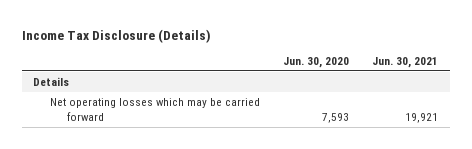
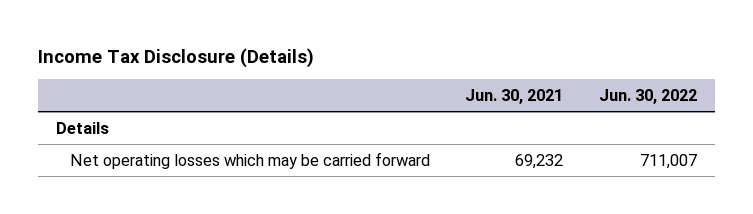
[283,57,350,69] Jun. 30, 2020 -> none
none -> [598,89,697,105] Jun. 30, 2022
[405,112,439,123] 19,921 -> [515,153,564,169] 69,232

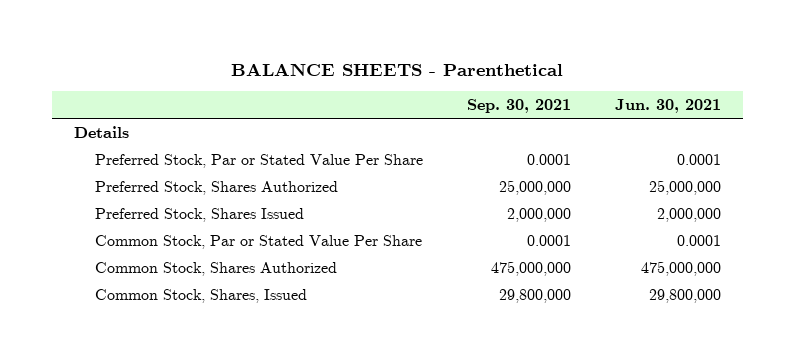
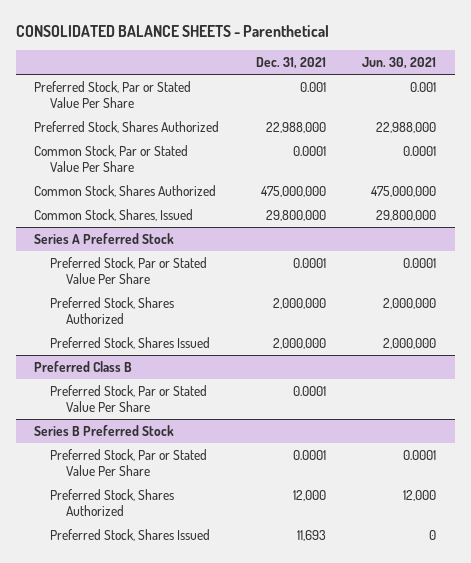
[231,62,564,76] BALANCE SHEETS - Parenthetical -> [16,24,330,37] CONSOLIDATED BALANCE SHEETS - Parenthetical
[466,99,571,114] Sep. 30, 2021 -> none
none -> [255,57,326,70] Dec. 31, 2021
[74,125,130,138] Details -> none
[94,207,304,222] Preferred Stock, Shares Issued -> none
[676,153,721,165] 0.0001 -> [410,81,437,92] 0.001
[648,179,721,195] 25,000,000 -> [376,121,437,133] 22,988,000
none -> [34,232,175,244] Series A Preferred Stock
none -> [50,256,208,285] Preferred Stock, Par or Stated Value Per Share
none -> [50,296,175,325] Preferred Stock, Shares Authorized
none -> [50,336,211,349] Preferred Stock, Shares Issued
none -> [34,360,133,372] Preferred Class B
none -> [50,384,208,413] Preferred Stock, Par or Stated Value Per Share
none -> [34,424,175,436] Series B Preferred Stock
none -> [50,448,208,477] Preferred Stock, Par or Stated Value Per Share
none -> [50,488,175,517] Preferred Stock, Shares Authorized
none -> [50,528,211,541] Preferred Stock, Shares Issued

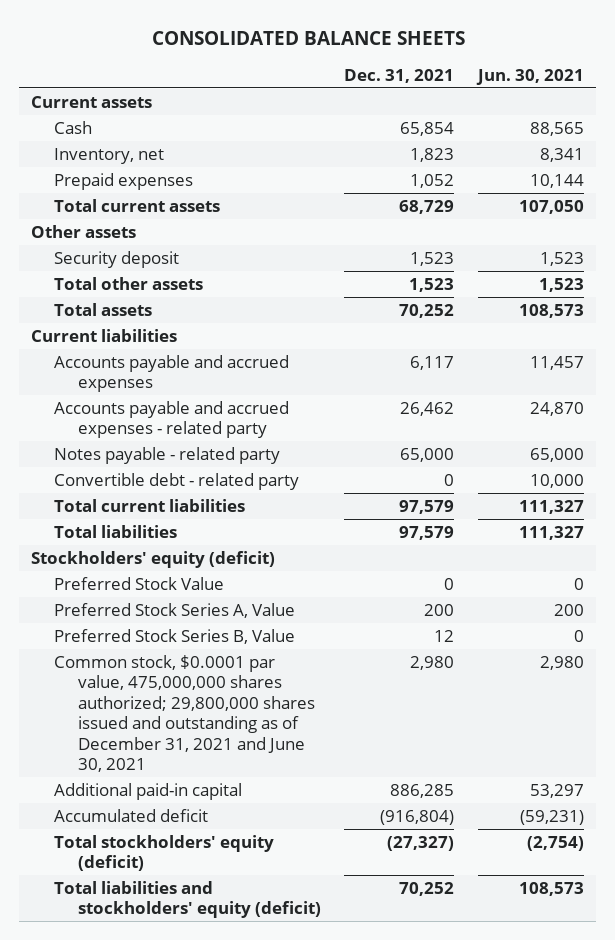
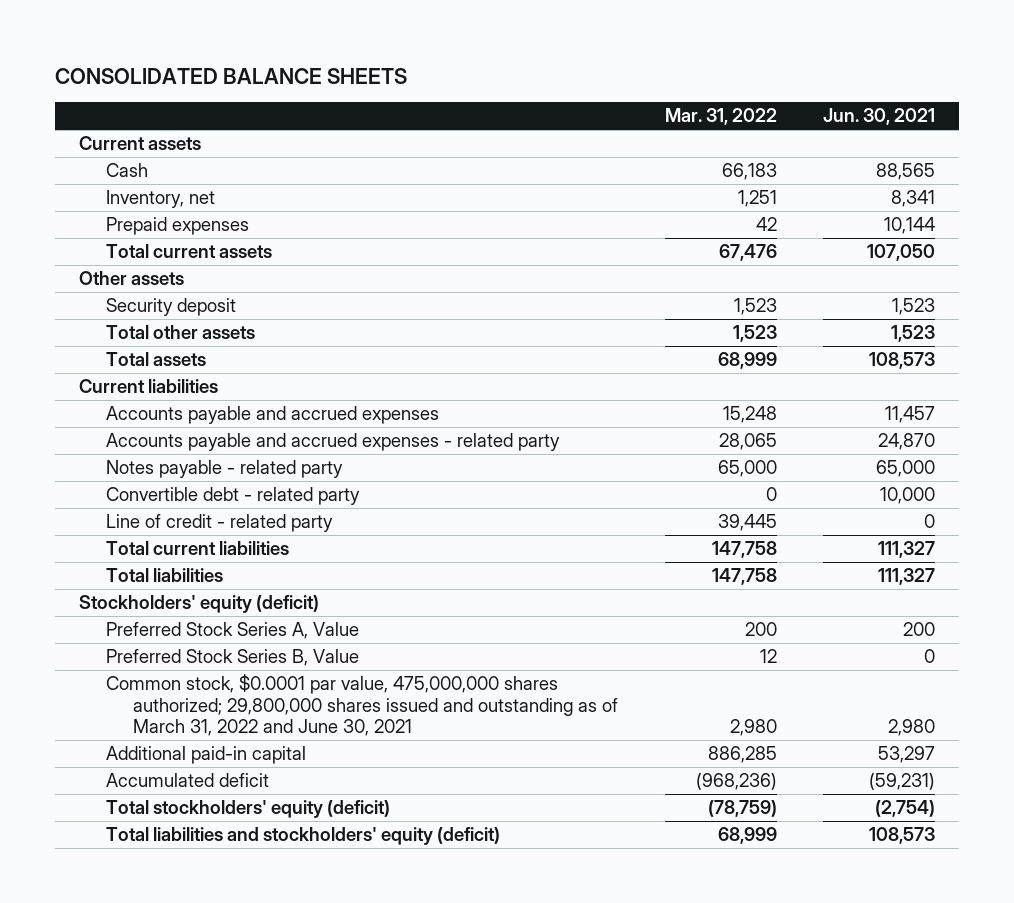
[344,68,455,83] Dec. 31, 2021 -> none
none -> [664,108,777,126] Mar. 31, 2022
none -> [105,514,333,533] Line of credit - related party
[54,576,225,590] Preferred Stock Value -> none
[54,654,315,773] Common stock, $0.0001 par value, 475,000,000 shares authorized; 29,800,000 shares issued and outstanding as of December 31, 2021 and June 30, 2021 -> [105,674,619,736] Common stock, $0.0001 par value, 475,000,000 shares authorized; 29,800,000 shares issued and outstanding as of March 31, 2022 and June 30, 2021

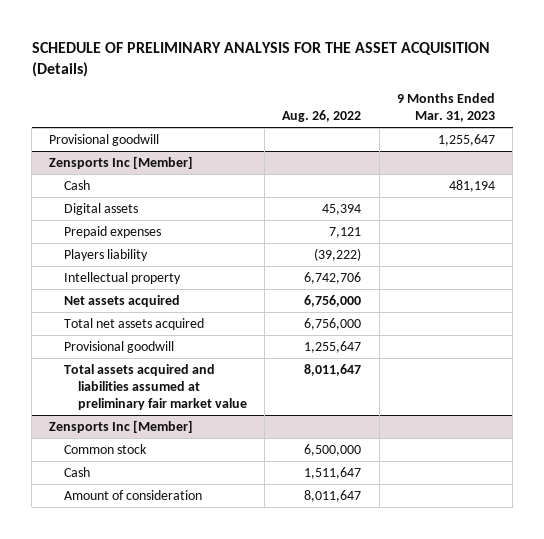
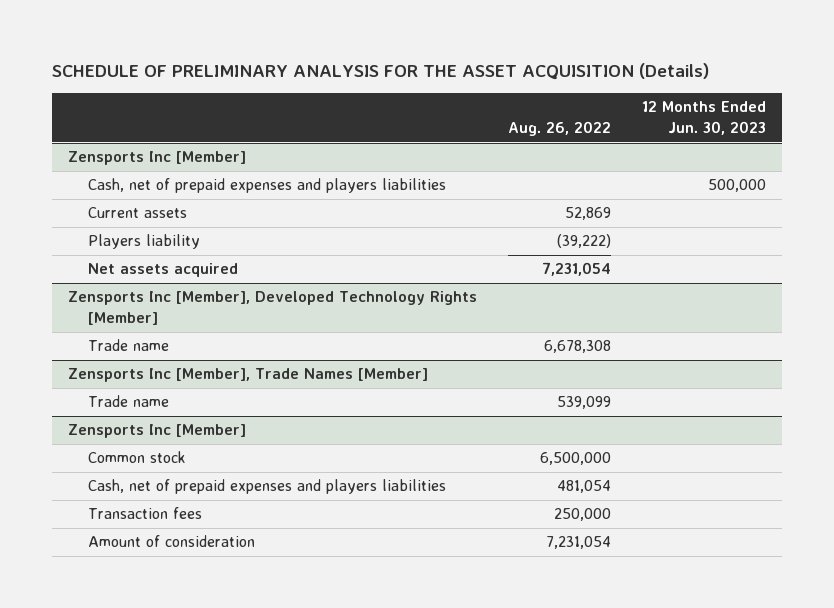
[396,93,495,123] 9 Months Ended Mar. 31, 2023 -> none
none -> [642,101,767,136] 12 Months Ended Jun. 30, 2023
[49,134,160,147] Provisional goodwill -> none
[63,203,138,216] Digital assets -> none
[63,226,161,239] Prepaid expenses -> none
[63,180,90,191] Cash -> [88,178,447,194] Cash, net of prepaid expenses and players liabilities
none -> [88,207,188,219] Current assets
[63,272,181,285] Intellectual property -> none
[63,318,204,331] Total net assets acquired -> none
[63,341,174,354] Provisional goodwill -> none
[63,364,247,410] Total assets acquired and liabilities assumed at preliminary fair market value -> none
[304,295,362,308] 6,756,000 -> [542,262,612,277] 7,231,054
none -> [67,291,477,326] Zensports Inc [Member], Developed Technology Rights [Member]
none -> [88,339,170,352] Trade name
none -> [67,368,428,383] Zensports Inc [Member], Trade Names [Member]
none -> [88,395,170,408] Trade name
[63,467,90,478] Cash -> none
none -> [88,479,447,495] Cash, net of prepaid expenses and players liabilities
none -> [88,507,203,520] Transaction fees
[304,490,362,503] 8,011,647 -> [546,536,612,550] 7,231,054

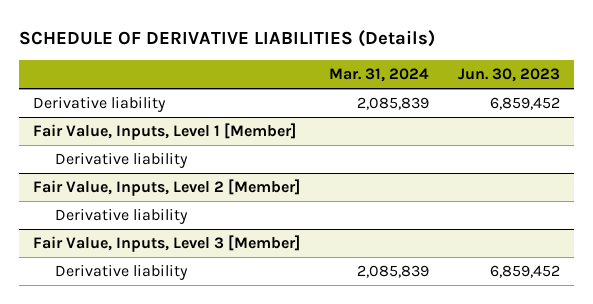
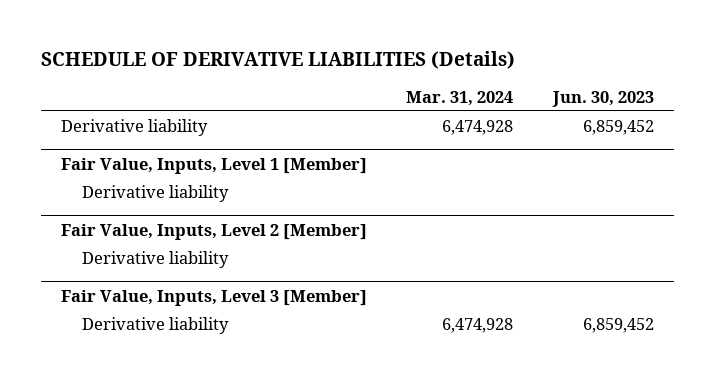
[357,97,430,111] 2,085,839 -> [442,120,514,136] 6,474,928
[357,265,430,279] 2,085,839 -> [442,318,514,334] 6,474,928

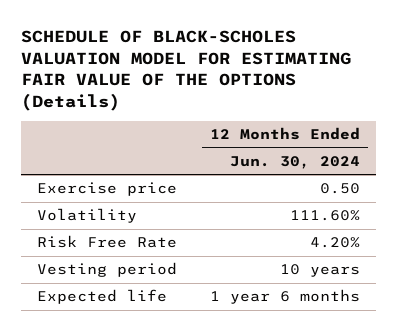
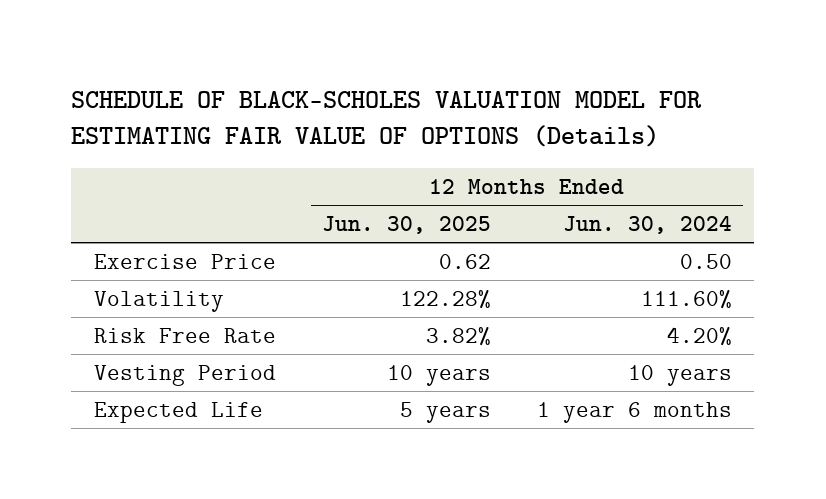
[20,30,351,111] SCHEDULE OF BLACK-SCHOLES VALUATION MODEL FOR ESTIMATING FAIR VALUE OF THE OPTIONS (Details) -> [71,90,703,148] SCHEDULE OF BLACK-SCHOLES VALUATION MODEL FOR ESTIMATING FAIR VALUE OF OPTIONS (Details)
none -> [321,215,491,234] Jun. 30, 2025
[36,182,177,197] Exercise price -> [94,253,277,269] Exercise Price
[36,262,177,278] Vesting period -> [94,364,277,386] Vesting Period
[36,289,167,305] Expected life -> [94,401,264,423] Expected Life

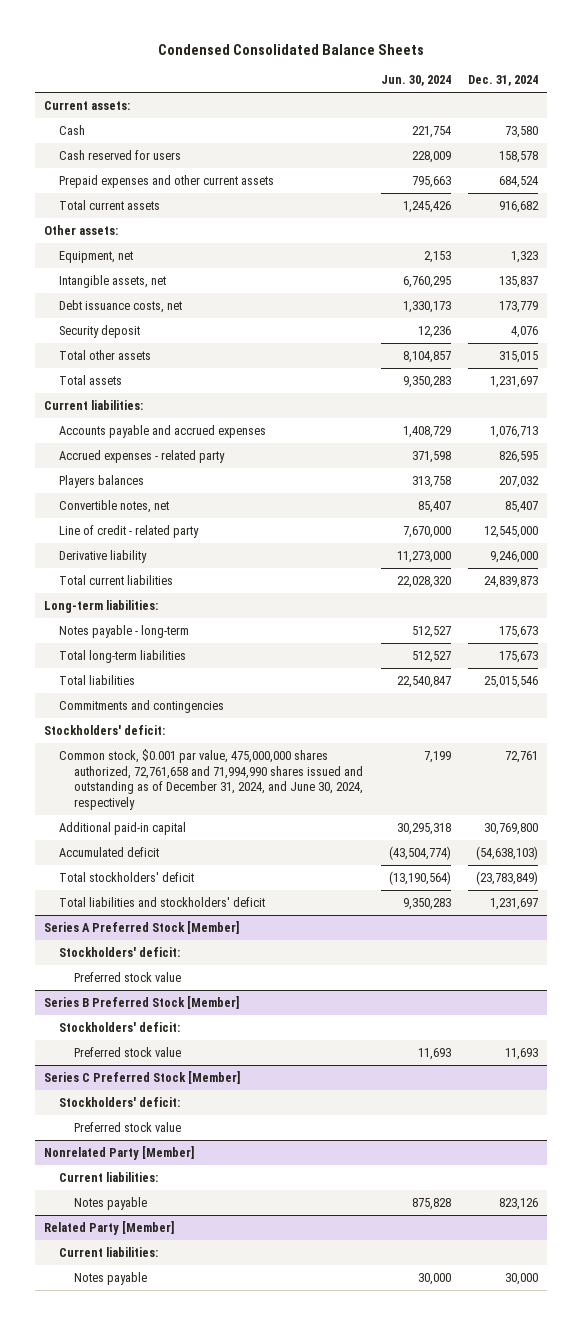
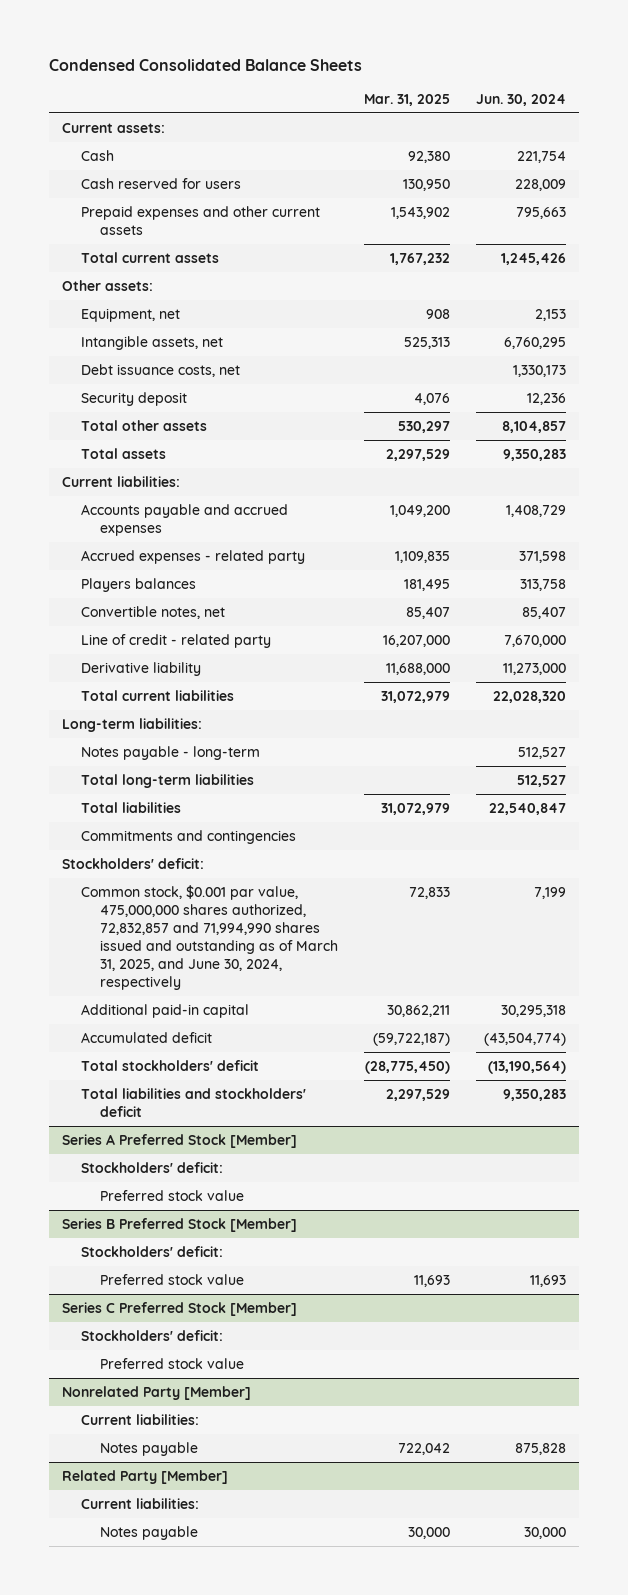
[468,75,539,87] Dec. 31, 2024 -> none
none -> [364,94,451,107] Mar. 31, 2025
[58,748,363,811] Common stock, $0.001 par value, 475,000,000 shares authorized, 72,761,658 and 71,994,990 shares issued and outstanding as of December 31, 2024, and June 30, 2024, respectively -> [81,884,339,991] Common stock, $0.001 par value, 475,000,000 shares authorized, 72,832,857 and 71,994,990 shares issued and outstanding as of March 31, 2025, and June 30, 2024, respectively

